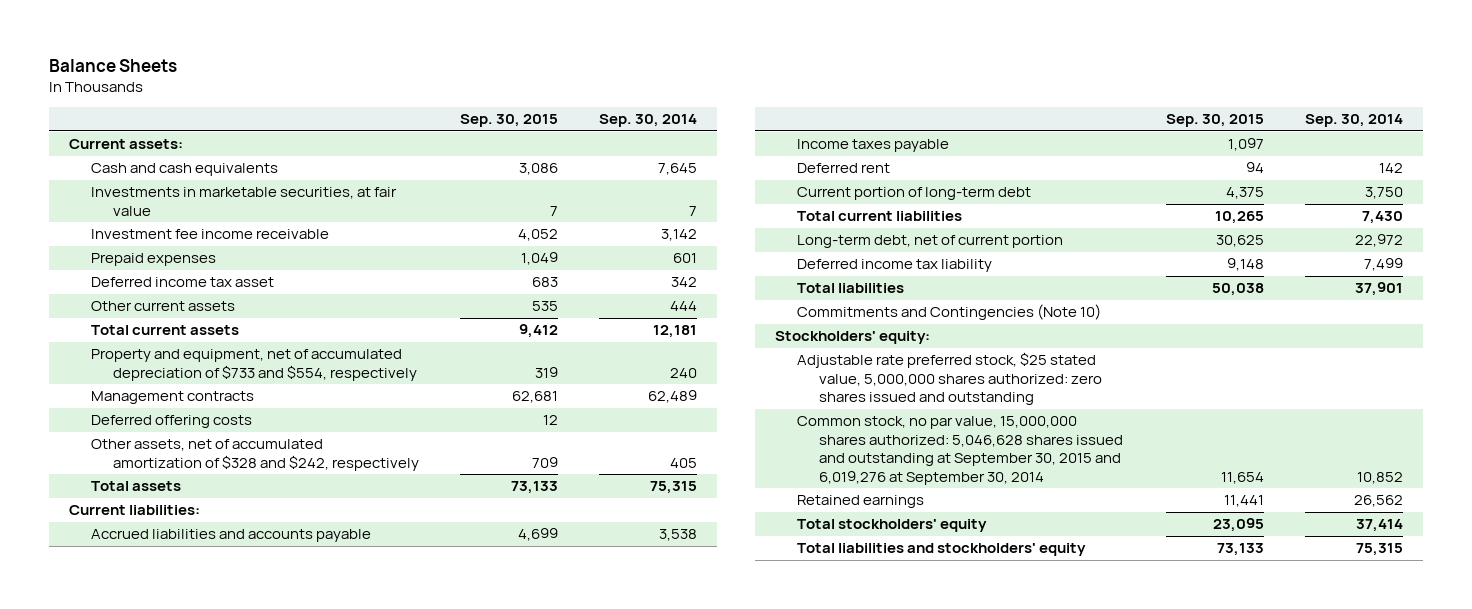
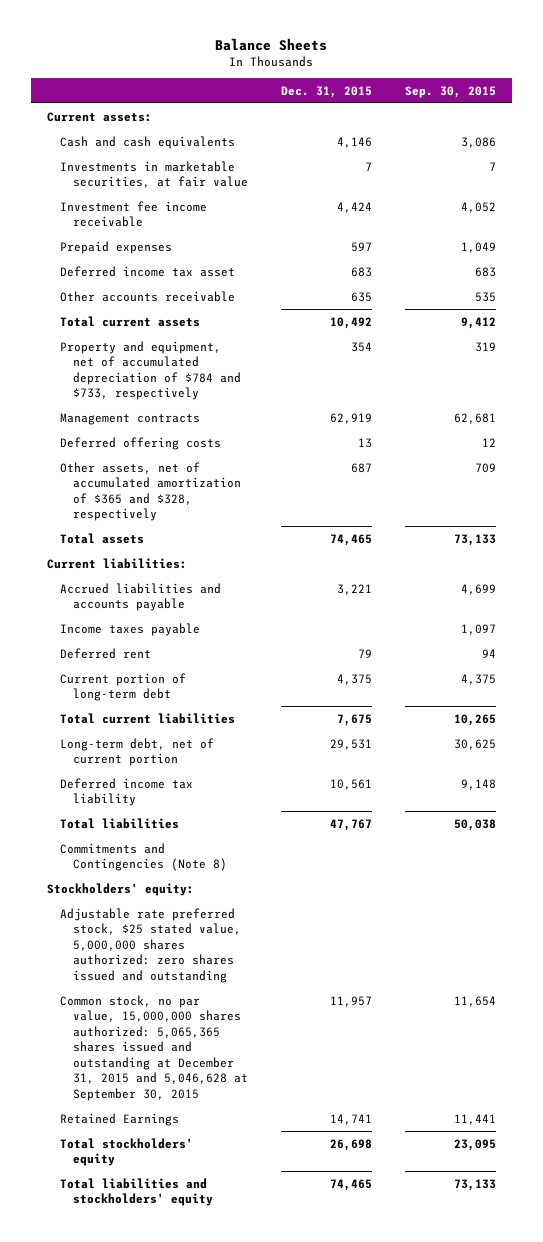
[598,114,697,128] Sep. 30, 2014 -> none
none -> [280,85,372,98] Dec. 31, 2015
[90,301,235,312] Other current assets -> [60,290,236,302] Other accounts receivable
[90,349,417,381] Property and equipment, net of accumulated depreciation of $733 and $554, respectively -> [60,340,241,401] Property and equipment, net of accumulated depreciation of $784 and $733, respectively
[90,439,419,471] Other assets, net of accumulated amortization of $328 and $242, respectively -> [60,461,241,522] Other assets, net of accumulated amortization of $365 and $328, respectively
[796,304,1101,321] Commitments and Contingencies (Note 10) -> [60,842,227,872] Commitments and Contingencies (Note 8)
[796,416,1123,485] Common stock, no par value, 15,000,000 shares authorized: 5,046,628 shares issued and outstanding at September 30, 2015 and 6,019,276 at September 30, 2014 -> [60,994,248,1101] Common stock, no par value, 15,000,000 shares authorized: 5,065,365 shares issued and outstanding at December 31, 2015 and 5,046,628 at September 30, 2015
[796,495,924,509] Retained earnings -> [60,1112,180,1126] Retained Earnings

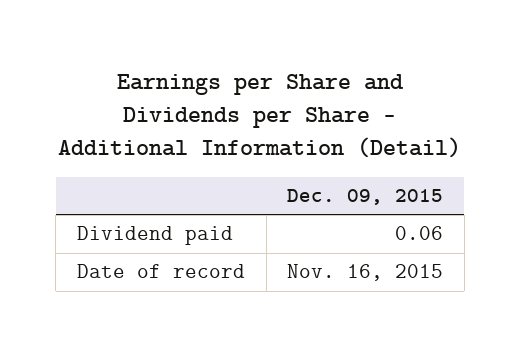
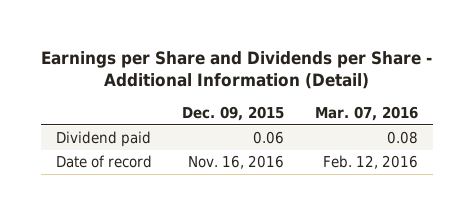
none -> [314,106,418,122] Mar. 07, 2016
[287,264,444,282] Nov. 16, 2015 -> [188,155,285,170] Nov. 16, 2016

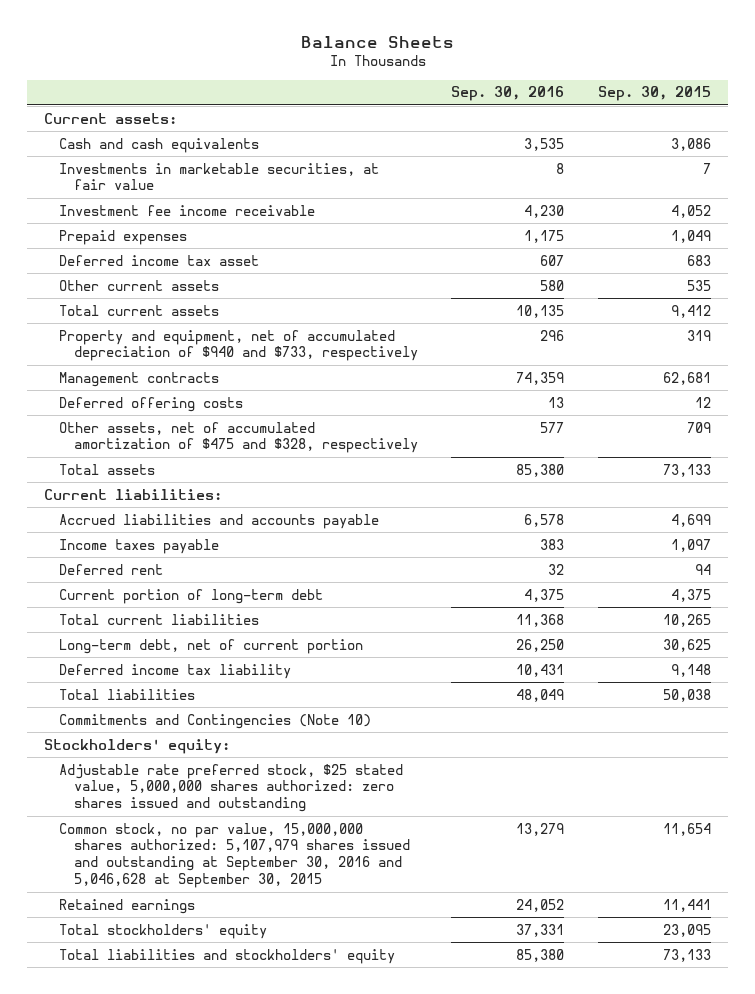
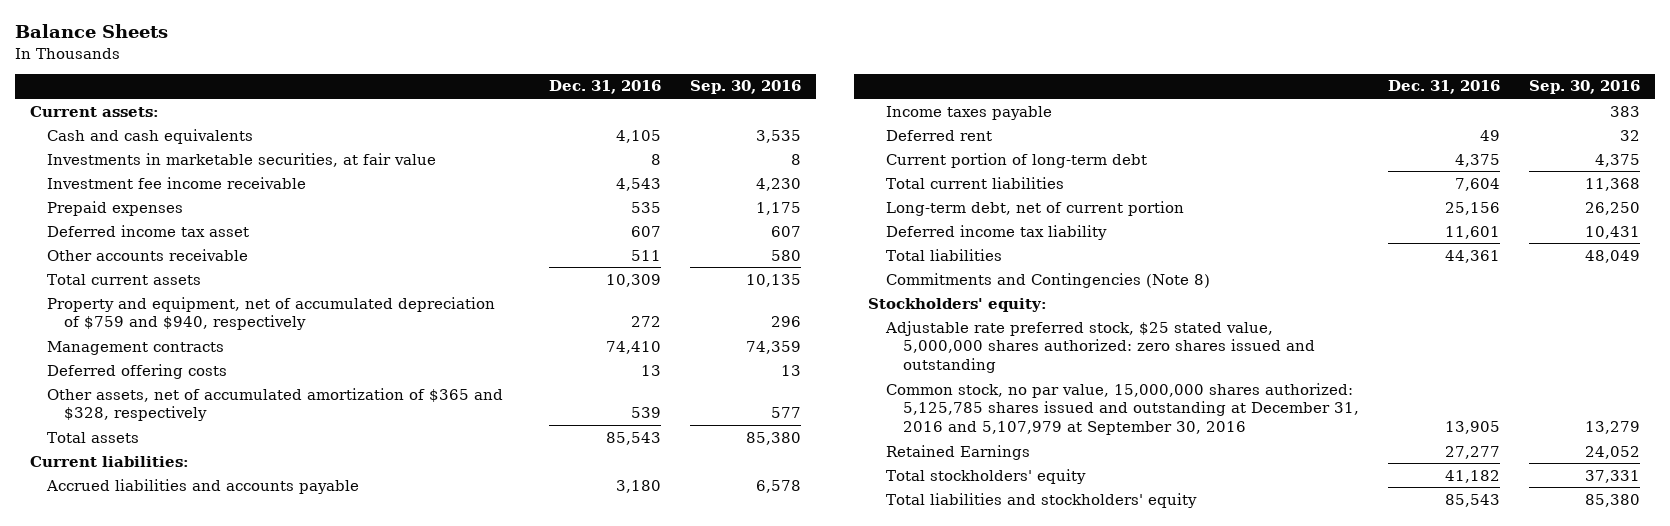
[598,86,712,102] Sep. 30, 2015 -> none
none -> [549,80,662,95] Dec. 31, 2016
[59,279,220,291] Other current assets -> none
none -> [46,248,248,261] Other accounts receivable
[59,329,418,362] Property and equipment, net of accumulated depreciation of $940 and $733, respectively -> [46,296,495,331] Property and equipment, net of accumulated depreciation of $759 and $940, respectively
[59,421,418,454] Other assets, net of accumulated amortization of $475 and $328, respectively -> [46,387,503,422] Other assets, net of accumulated amortization of $365 and $328, respectively
[59,713,372,729] Commitments and Contingencies (Note 10) -> [885,272,1210,288] Commitments and Contingencies (Note 8)
[59,822,410,889] Common stock, no par value, 15,000,000 shares authorized: 5,107,979 shares issued and outstanding at September 30, 2016 and 5,046,628 at September 30, 2015 -> [885,382,1359,435] Common stock, no par value, 15,000,000 shares authorized: 5,125,785 shares issued and outstanding at December 31, 2016 and 5,107,979 at September 30, 2016
[59,898,196,914] Retained earnings -> [885,444,1030,460] Retained Earnings

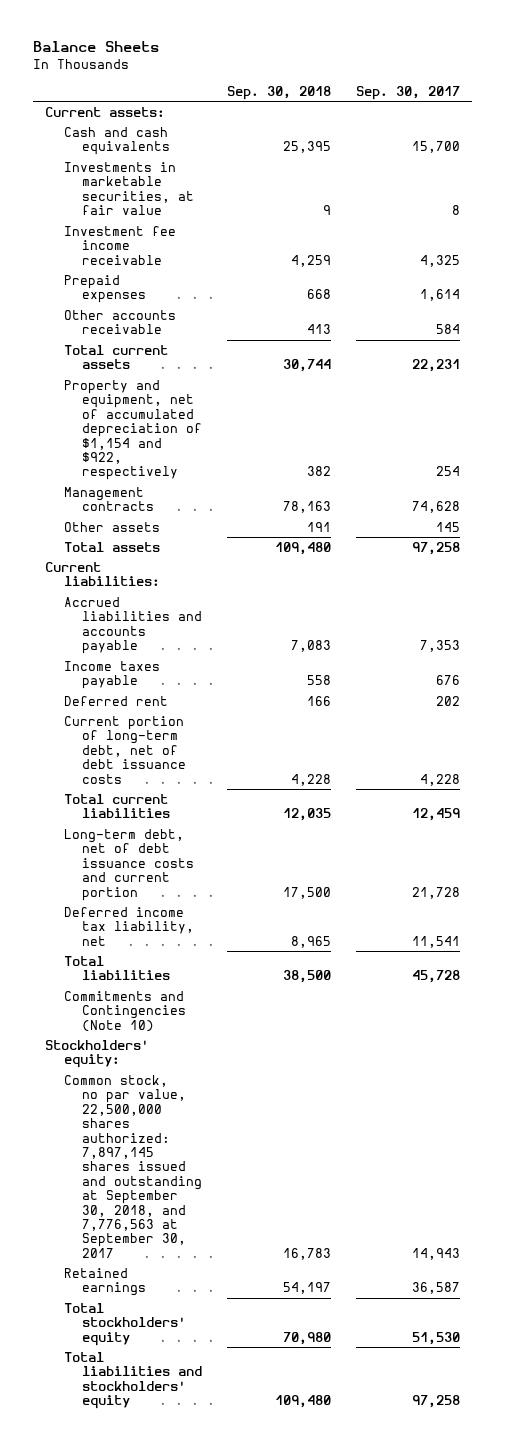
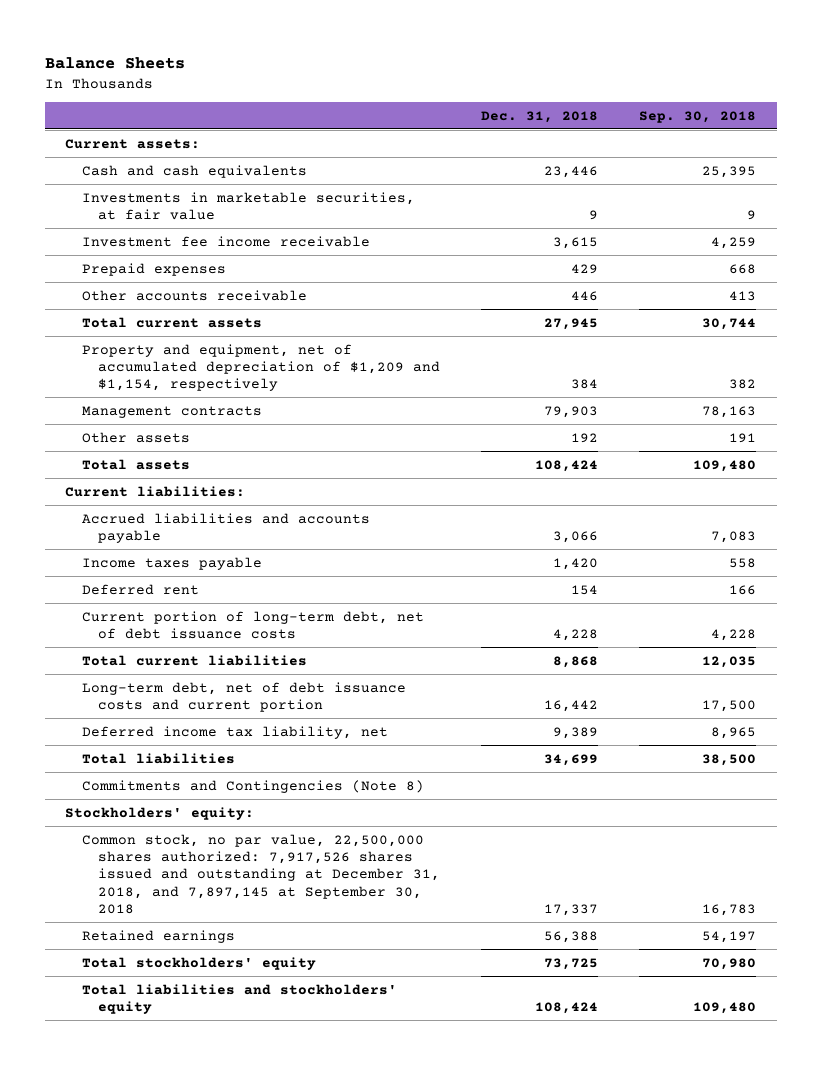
[355,85,460,100] Sep. 30, 2017 -> none
none -> [481,110,599,123] Dec. 31, 2018
[63,379,203,481] Property and equipment, net of accumulated depreciation of $1,154 and $922, respectively -> [81,343,441,392] Property and equipment, net of accumulated depreciation of $1,209 and $1,154, respectively
[63,990,187,1032] Commitments and Contingencies (Note 10) -> [81,779,424,793] Commitments and Contingencies (Note 8)
[63,1074,203,1258] Common stock, no par value, 22,500,000 shares authorized: 7,897,145 shares issued and outstanding at September 30, 2018, and 7,776,563 at September 30, 2017 -> [81,833,441,914] Common stock, no par value, 22,500,000 shares authorized: 7,917,526 shares issued and outstanding at December 31, 2018, and 7,897,145 at September 30, 2018

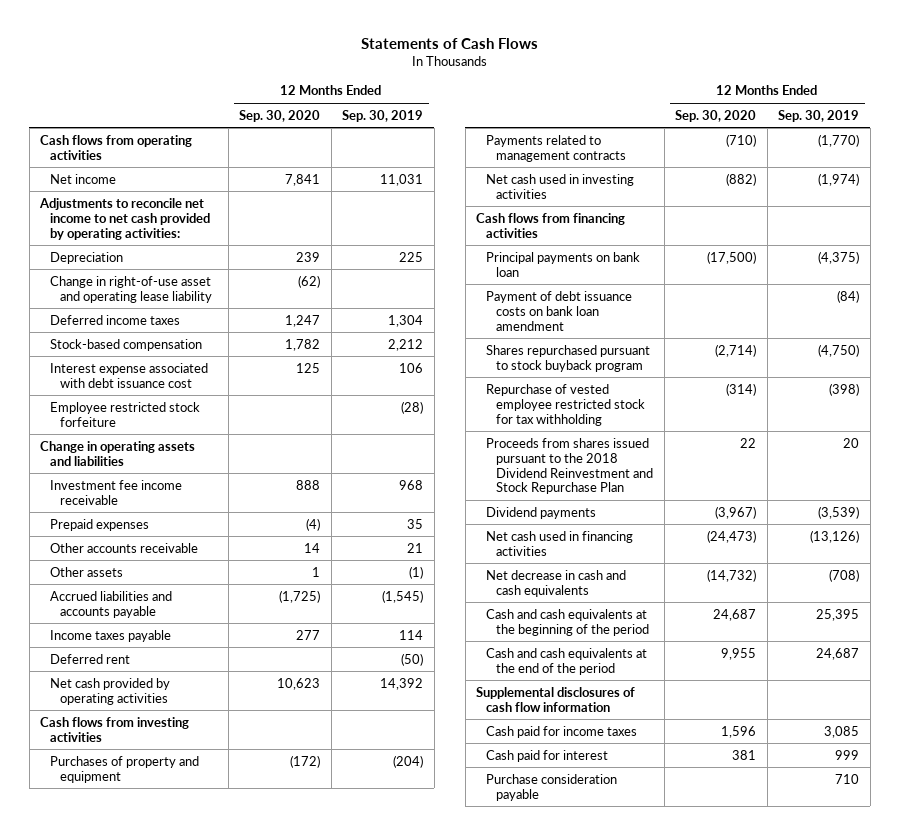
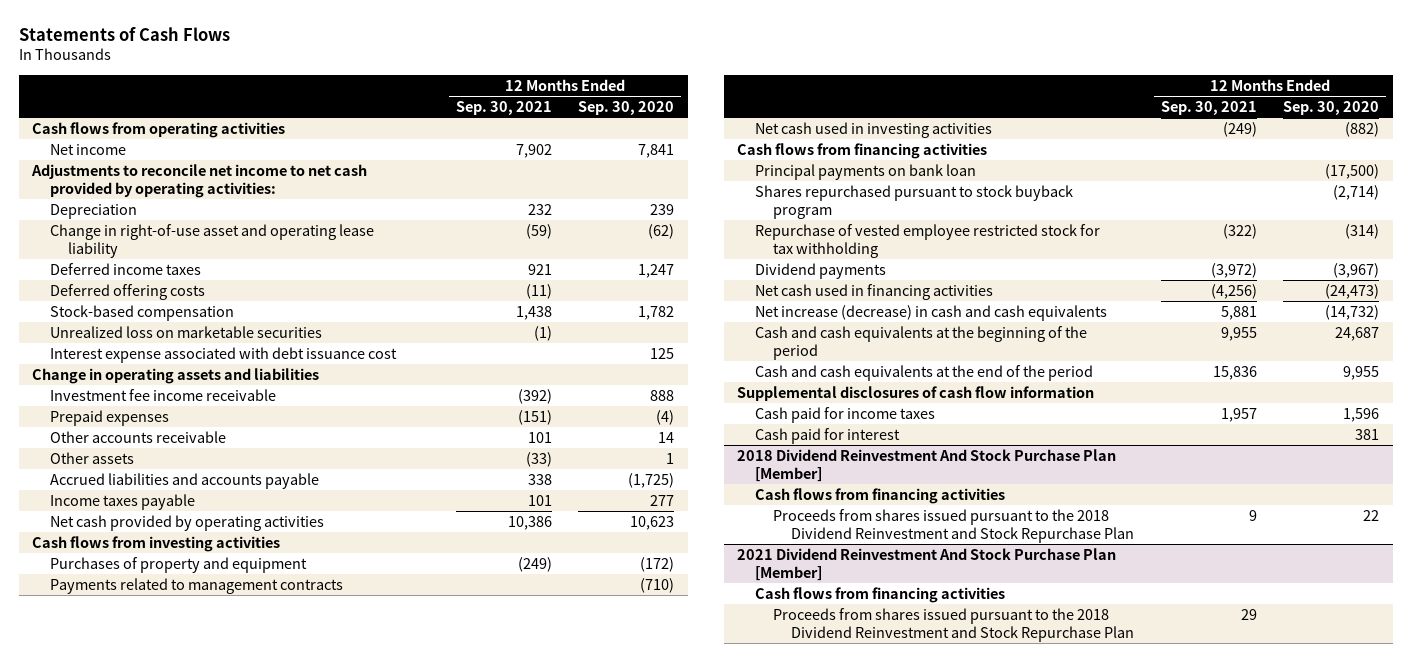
[342,109,424,122] Sep. 30, 2019 -> none
none -> [455,100,552,115] Sep. 30, 2021
none -> [50,283,206,300] Deferred offering costs
none -> [50,325,323,338] Unrealized loss on marketable securities
[50,401,201,427] Employee restricted stock forfeiture -> none
[50,653,131,664] Deferred rent -> none
[486,290,633,331] Payment of debt issuance costs on bank loan amendment -> none
[486,437,654,495] Proceeds from shares issued pursuant to the 2018 Dividend Reinvestment and Stock Repurchase Plan -> none
[486,569,627,597] Net decrease in cash and cash equivalents -> [754,304,1107,321] Net increase (decrease) in cash and cash equivalents
[486,773,618,801] Purchase consideration payable -> none
none -> [736,448,1116,482] 2018 Dividend Reinvestment And Stock Purchase Plan [Member]
none -> [754,487,1005,504] Cash flows from financing activities
none -> [772,508,1134,543] Proceeds from shares issued pursuant to the 2018 Dividend Reinvestment and Stock Repurchase Plan
none -> [736,547,1116,581] 2021 Dividend Reinvestment And Stock Purchase Plan [Member]
none -> [754,586,1005,603] Cash flows from financing activities
none -> [772,607,1134,642] Proceeds from shares issued pursuant to the 2018 Dividend Reinvestment and Stock Repurchase Plan

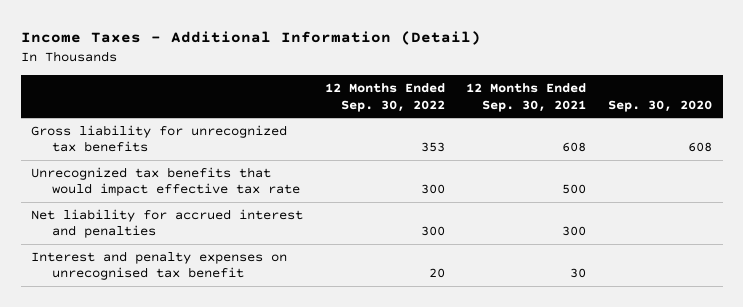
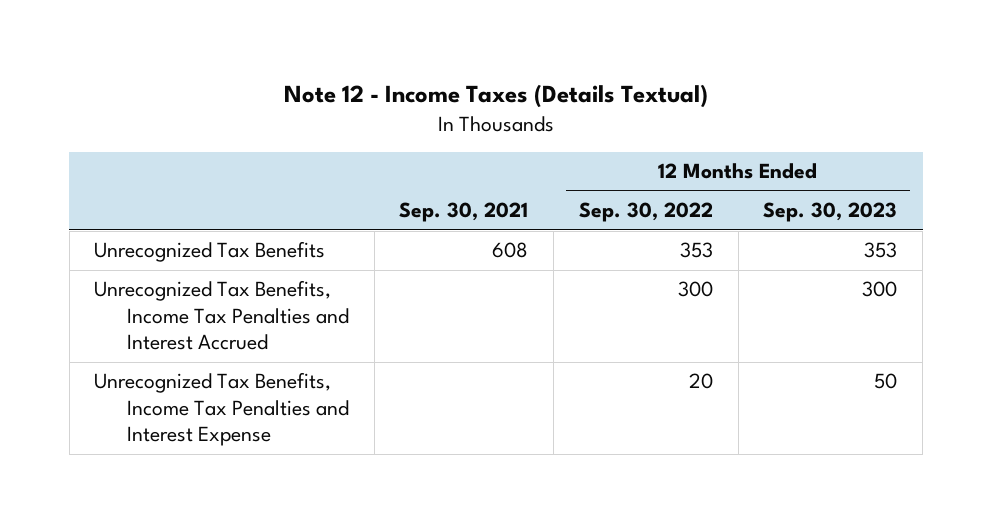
[20,31,481,46] Income Taxes - Additional Information (Detail) -> [283,84,708,109] Note 12 - Income Taxes (Details Textual)
[466,83,587,112] 12 Months Ended Sep. 30, 2021 -> none
[607,99,712,112] Sep. 30, 2020 -> none
none -> [399,202,529,223] Sep. 30, 2021
none -> [763,202,898,223] Sep. 30, 2023
[31,166,301,197] Unrecognized tax benefits that would impact effective tax rate -> none
[31,124,288,153] Gross liability for unrecognized tax benefits -> [94,241,326,263] Unrecognized Tax Benefits
[31,208,304,239] Net liability for accrued interest and penalties -> [94,280,349,351] Unrecognized Tax Benefits, Income Tax Penalties and Interest Accrued
[31,250,288,281] Interest and penalty expenses on unrecognised tax benefit -> [94,372,349,447] Unrecognized Tax Benefits, Income Tax Penalties and Interest Expense

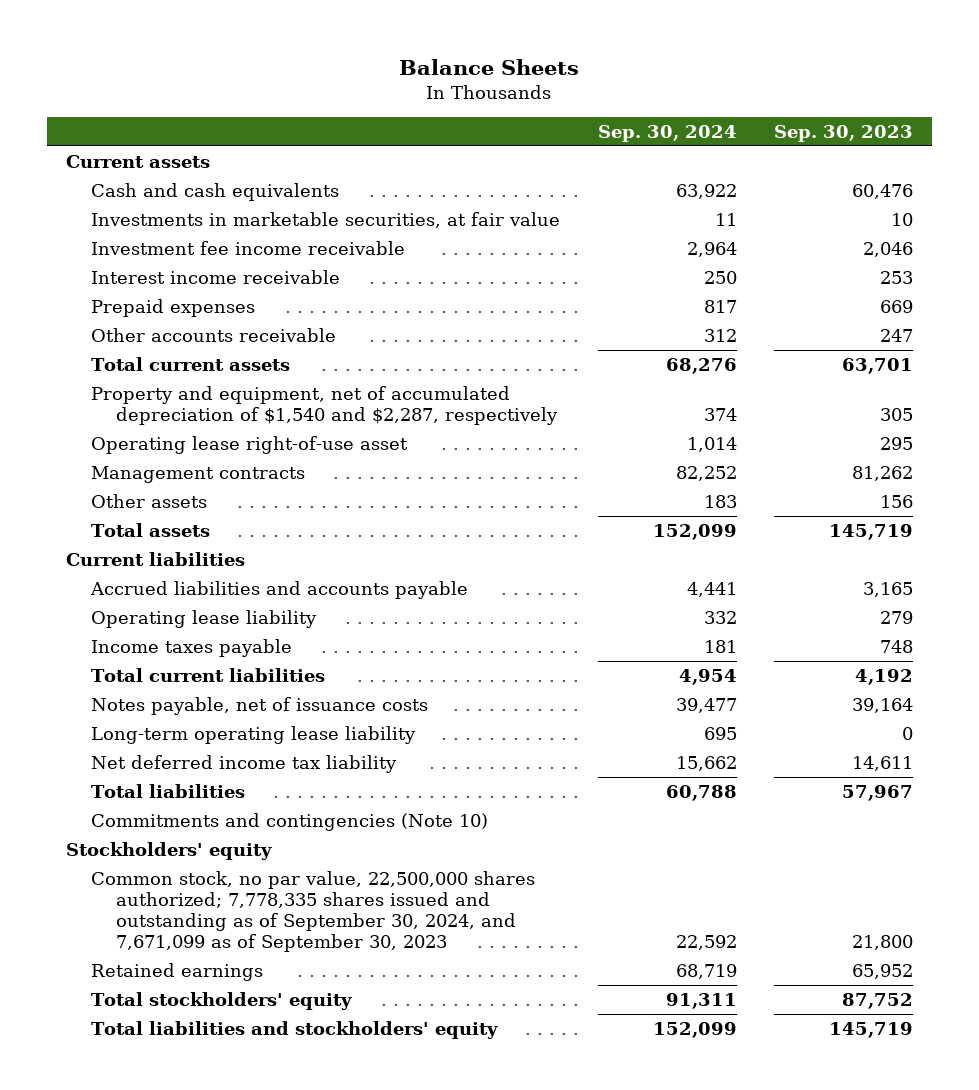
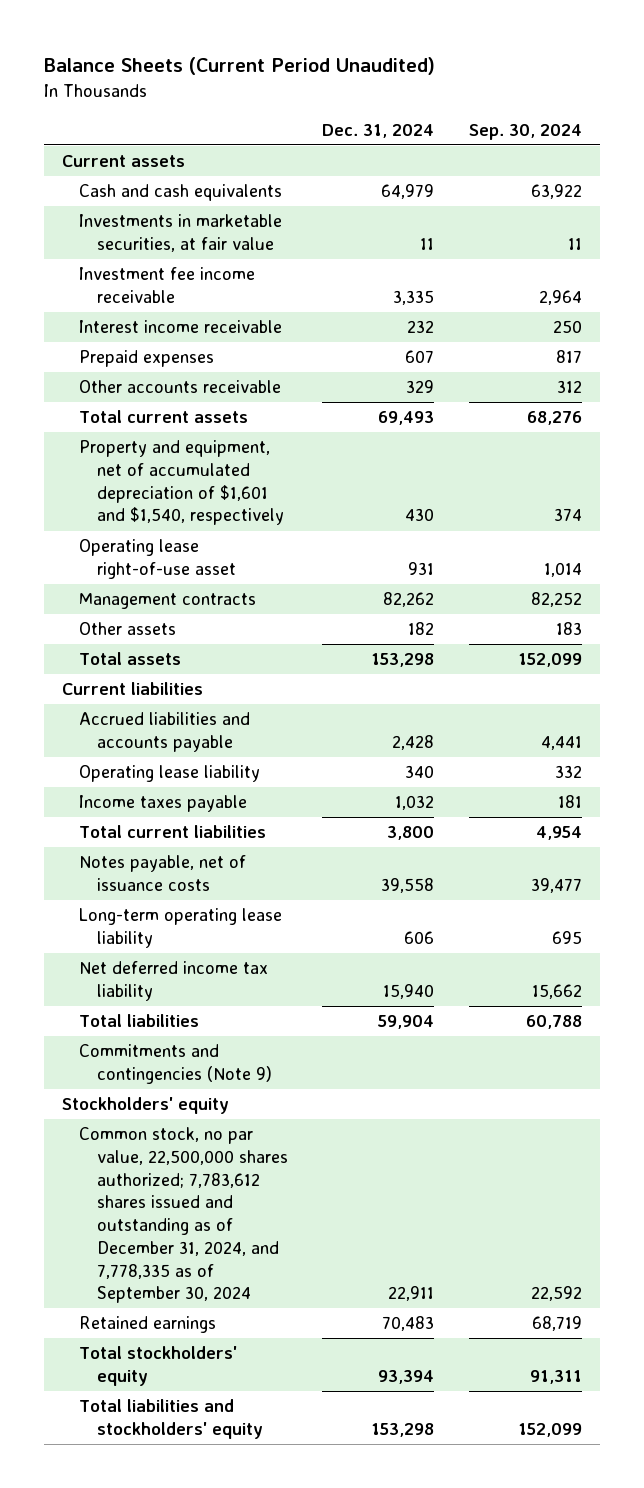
[399,58,580,75] Balance Sheets -> [44,57,436,76] Balance Sheets (Current Period Unaudited)
[774,124,914,142] Sep. 30, 2023 -> none
none -> [322,123,435,138] Dec. 31, 2024
[90,385,559,425] Property and equipment, net of accumulated depreciation of $1,540 and $2,287, respectively -> [79,440,284,526] Property and equipment, net of accumulated depreciation of $1,601 and $1,540, respectively
[90,812,488,831] Commitments and contingencies (Note 10) -> [79,1044,272,1085] Commitments and contingencies (Note 9)
[90,870,535,953] Common stock, no par value, 22,500,000 shares authorized; 7,778,335 shares issued and outstanding as of September 30, 2024, and 7,671,099 as of September 30, 2023 -> [79,1127,288,1304] Common stock, no par value, 22,500,000 shares authorized; 7,783,612 shares issued and outstanding as of December 31, 2024, and 7,778,335 as of September 30, 2024

